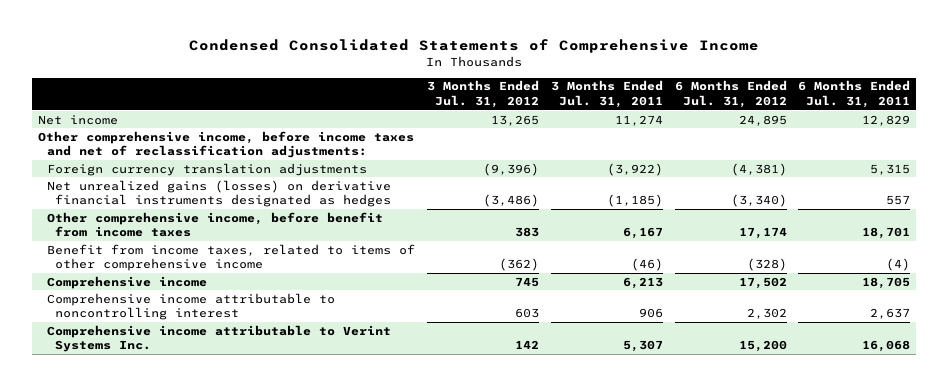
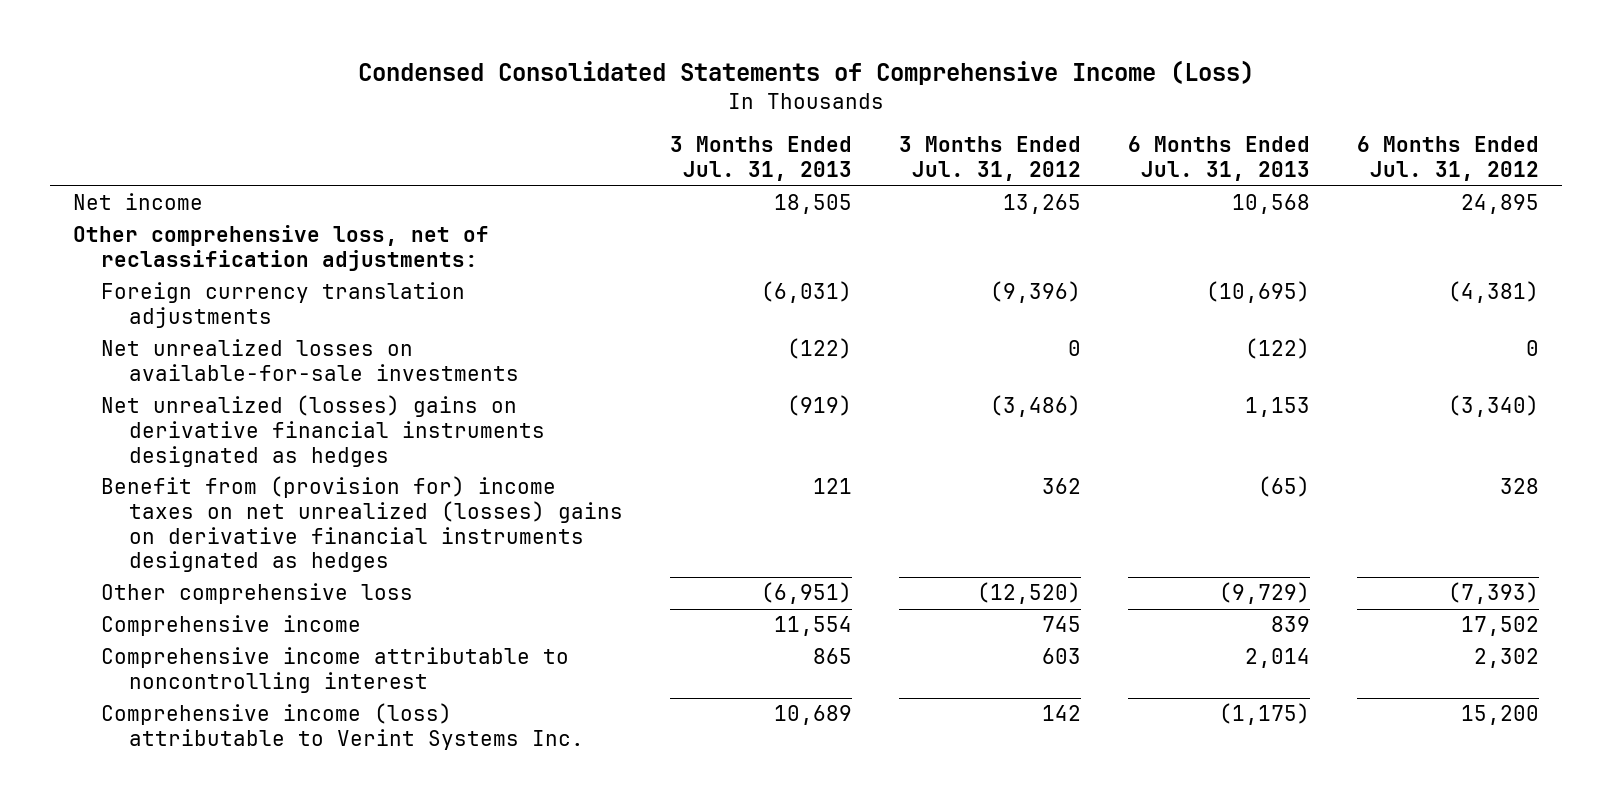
[189,39,760,54] Condensed Consolidated Statements of Comprehensive Income -> [358,60,1255,86] Condensed Consolidated Statements of Comprehensive Income (Loss)
[550,80,663,108] 3 Months Ended Jul. 31, 2011 -> none
[798,80,911,108] 6 Months Ended Jul. 31, 2011 -> none
none -> [669,136,852,182] 3 Months Ended Jul. 31, 2013
none -> [1127,136,1310,182] 6 Months Ended Jul. 31, 2013
[38,130,415,159] Other comprehensive income, before income taxes and net of reclassification adjustments: -> [73,225,490,272] Other comprehensive loss, net of reclassification adjustments:
[46,211,383,238] Other comprehensive income, before benefit from income taxes -> none
[46,243,415,272] Benefit from income taxes, related to items of other comprehensive income -> none
none -> [101,339,520,382] Net unrealized losses on available-for-sale investments
[46,179,392,208] Net unrealized gains (losses) on derivative financial instruments designated as hedges -> [101,395,546,467] Net unrealized (losses) gains on derivative financial instruments designated as hedges
none -> [101,476,624,573] Benefit from (provision for) income taxes on net unrealized (losses) gains on derivative financial instruments designated as hedges
none -> [101,583,414,605] Other comprehensive loss
[46,324,391,353] Comprehensive income attributable to Verint Systems Inc. -> [101,703,585,751] Comprehensive income (loss) attributable to Verint Systems Inc.

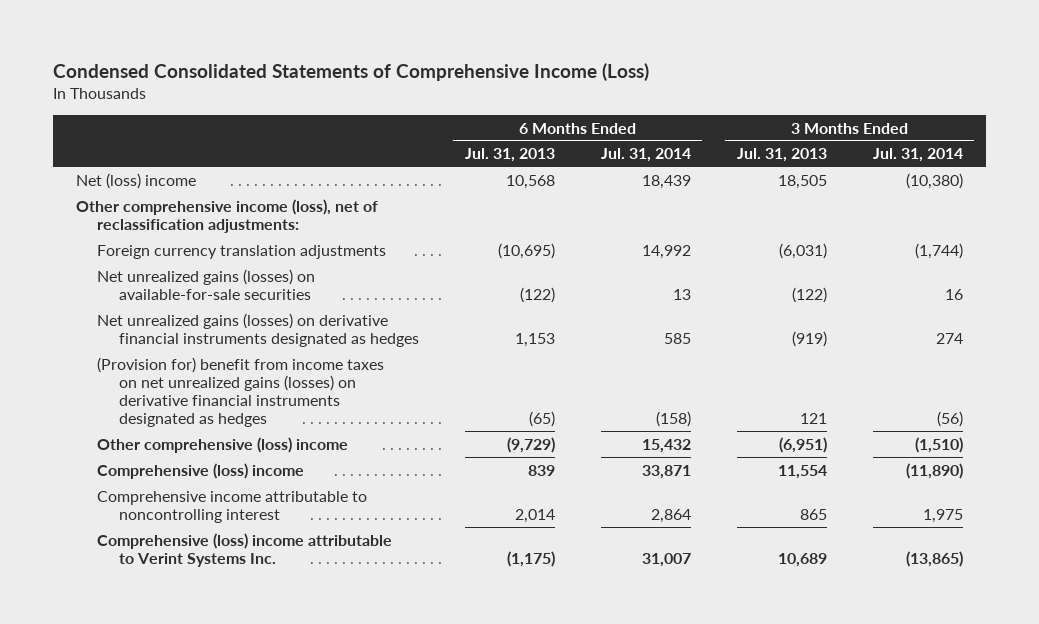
[898,136,1081,182] 3 Months Ended Jul. 31, 2012 -> none
[1356,136,1539,182] 6 Months Ended Jul. 31, 2012 -> none
none -> [600,148,691,163] Jul. 31, 2014
none -> [872,148,963,163] Jul. 31, 2014
[73,193,204,211] Net income -> [76,172,197,189] Net (loss) income
[73,225,490,272] Other comprehensive loss, net of reclassification adjustments: -> [76,198,379,233] Other comprehensive income (loss), net of reclassification adjustments:
[101,339,520,382] Net unrealized losses on available-for-sale investments -> [97,268,316,300] Net unrealized gains (losses) on available-for-sale securities
[101,395,546,467] Net unrealized (losses) gains on derivative financial instruments designated as hedges -> [97,312,419,347] Net unrealized gains (losses) on derivative financial instruments designated as hedges
[101,476,624,573] Benefit from (provision for) income taxes on net unrealized (losses) gains on derivative financial instruments designated as hedges -> [97,356,385,428] (Provision for) benefit from income taxes on net unrealized gains (losses) on derivative financial instruments designated as hedges
[101,583,414,605] Other comprehensive loss -> [97,436,349,453] Other comprehensive (loss) income
[101,615,362,637] Comprehensive income -> [97,462,305,479] Comprehensive (loss) income
[101,703,585,751] Comprehensive income (loss) attributable to Verint Systems Inc. -> [97,532,393,567] Comprehensive (loss) income attributable to Verint Systems Inc.

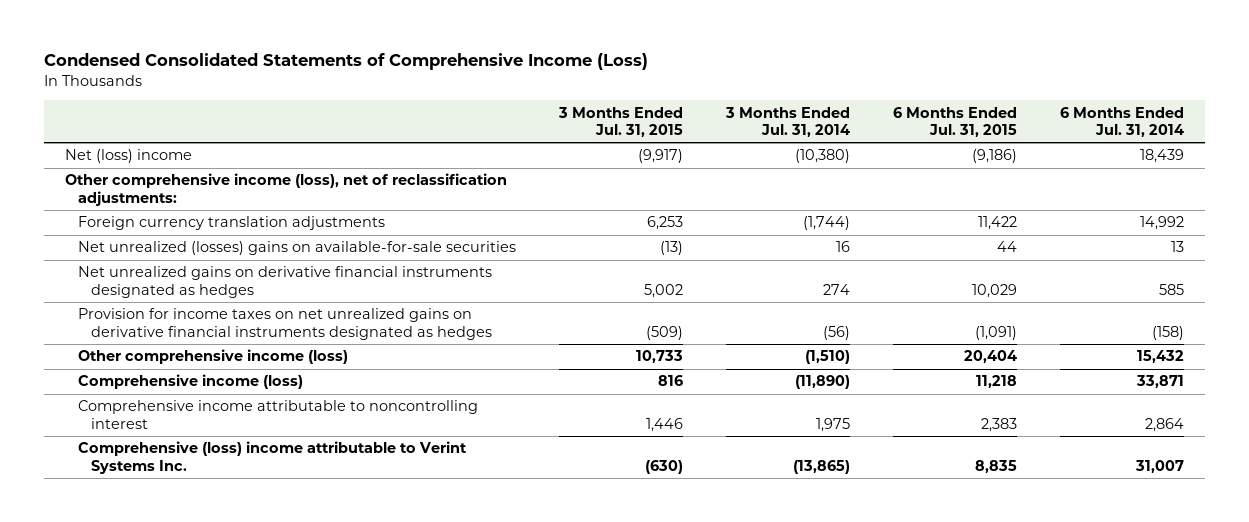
[464,148,555,163] Jul. 31, 2013 -> none
[736,148,827,163] Jul. 31, 2013 -> none
none -> [558,106,684,137] 3 Months Ended Jul. 31, 2015
none -> [892,106,1017,137] 6 Months Ended Jul. 31, 2015
[97,268,316,300] Net unrealized gains (losses) on available-for-sale securities -> [78,241,517,256] Net unrealized (losses) gains on available-for-sale securities
[97,312,419,347] Net unrealized gains (losses) on derivative financial instruments designated as hedges -> [78,266,493,298] Net unrealized gains on derivative financial instruments designated as hedges
[97,356,385,428] (Provision for) benefit from income taxes on net unrealized gains (losses) on derivative financial instruments designated as hedges -> [78,308,493,340] Provision for income taxes on net unrealized gains on derivative financial instruments designated as hedges
[97,436,349,453] Other comprehensive (loss) income -> [78,349,349,365] Other comprehensive income (loss)
[97,462,305,479] Comprehensive (loss) income -> [78,374,304,390] Comprehensive income (loss)

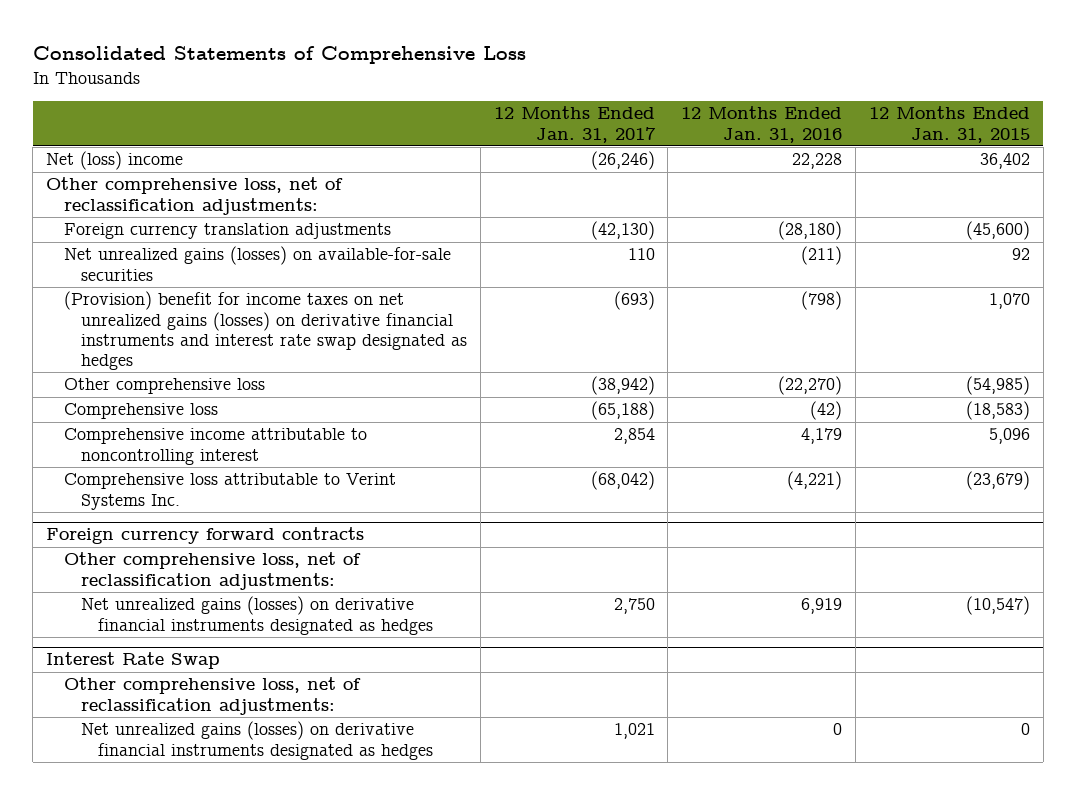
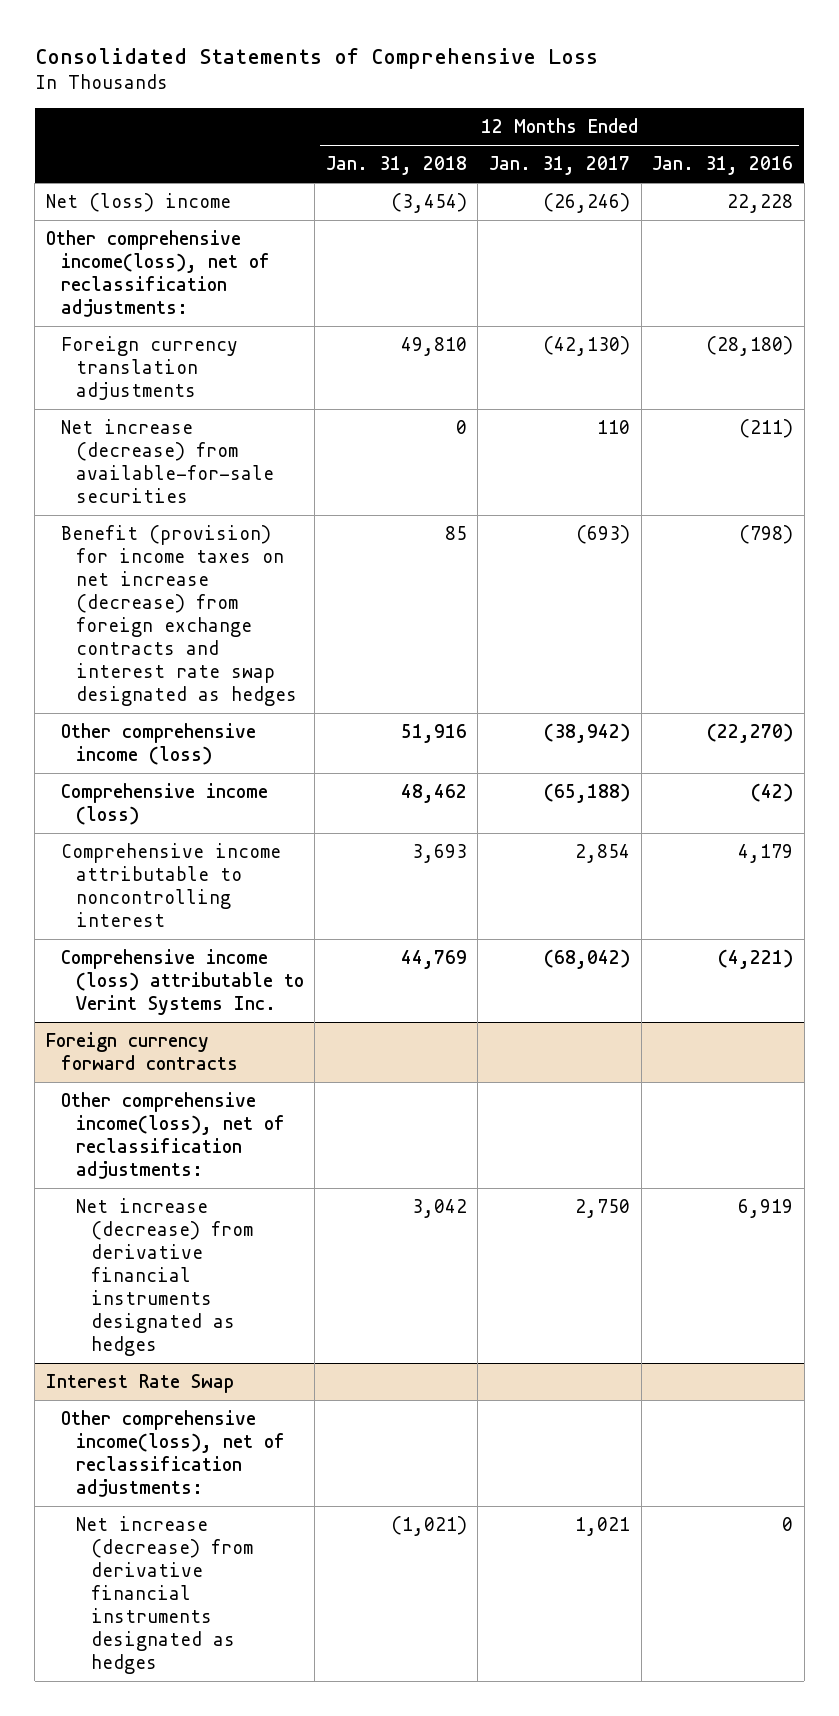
[869,106,1031,143] 12 Months Ended Jan. 31, 2015 -> none
none -> [325,156,467,176] Jan. 31, 2018
[46,177,344,215] Other comprehensive loss, net of reclassification adjustments: -> [46,229,270,317] Other comprehensive income(loss), net of reclassification adjustments:
[63,246,451,281] Net unrealized gains (losses) on available-for-sale securities -> [60,418,274,503] Net increase (decrease) from available-for-sale securities
[63,291,467,370] (Provision) benefit for income taxes on net unrealized gains (losses) on derivative financial instruments and interest rate swap designated as hedges -> [60,524,297,706] Benefit (provision) for income taxes on net increase (decrease) from foreign exchange contracts and interest rate swap designated as hedges
[63,378,265,395] Other comprehensive loss -> [60,722,256,765] Other comprehensive income (loss)
[63,403,218,420] Comprehensive loss -> [60,782,268,825] Comprehensive income (loss)
[63,473,396,510] Comprehensive loss attributable to Verint Systems Inc. -> [60,948,304,1015] Comprehensive income (loss) attributable to Verint Systems Inc.
[63,552,361,590] Other comprehensive loss, net of reclassification adjustments: -> [60,1091,285,1179] Other comprehensive income(loss), net of reclassification adjustments:
[80,596,434,635] Net unrealized gains (losses) on derivative financial instruments designated as hedges -> [75,1197,253,1356] Net increase (decrease) from derivative financial instruments designated as hedges
[63,677,361,715] Other comprehensive loss, net of reclassification adjustments: -> [60,1409,285,1497] Other comprehensive income(loss), net of reclassification adjustments:
[80,721,434,760] Net unrealized gains (losses) on derivative financial instruments designated as hedges -> [75,1515,253,1674] Net increase (decrease) from derivative financial instruments designated as hedges

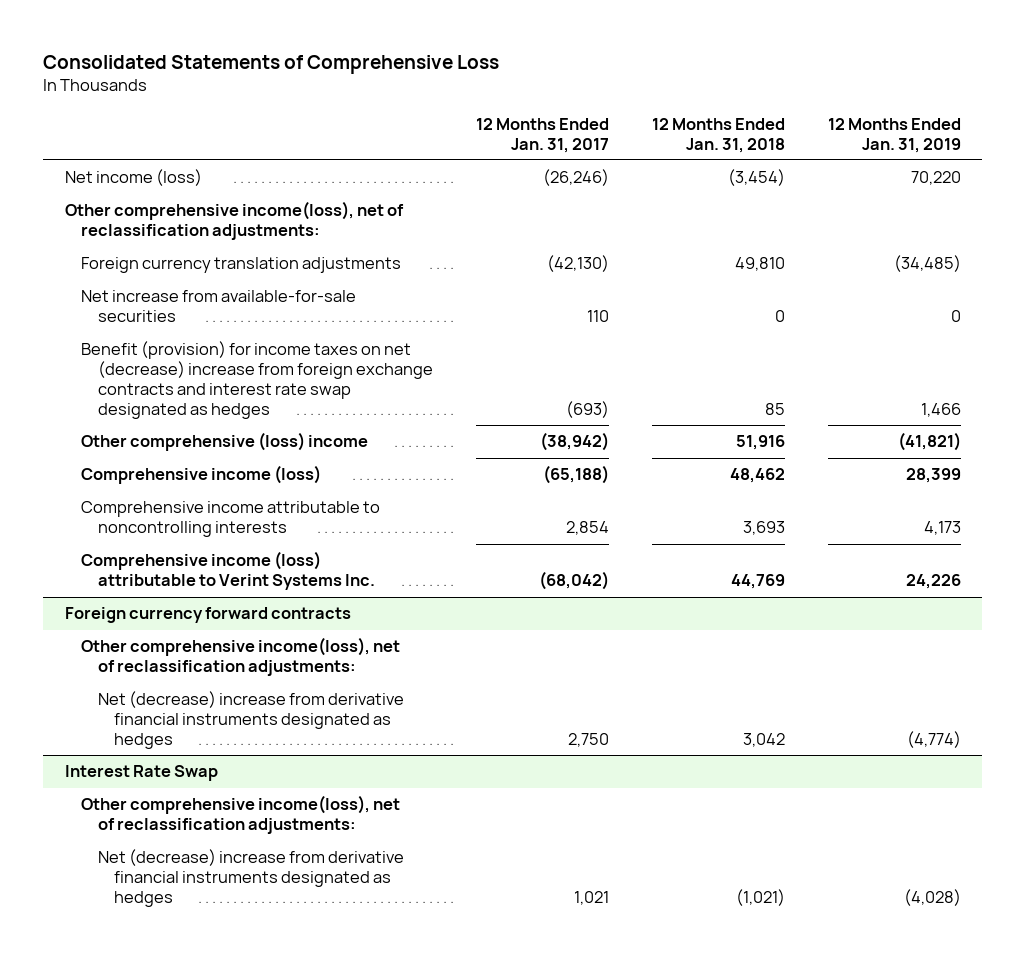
[652,156,794,176] Jan. 31, 2016 -> none
none -> [827,117,961,153] 12 Months Ended Jan. 31, 2019
[46,192,232,212] Net (loss) income -> [64,169,202,187] Net income (loss)
[60,418,274,503] Net increase (decrease) from available-for-sale securities -> [81,290,357,323] Net increase from available-for-sale securities
[60,524,297,706] Benefit (provision) for income taxes on net increase (decrease) from foreign exchange contracts and interest rate swap designated as hedges -> [81,341,433,419] Benefit (provision) for income taxes on net (decrease) increase from foreign exchange contracts and interest rate swap designated as hedges
[60,722,256,765] Other comprehensive income (loss) -> [81,432,369,452] Other comprehensive (loss) income
[60,842,281,927] Comprehensive income attributable to noncontrolling interest -> [81,501,381,538] Comprehensive income attributable to noncontrolling interests
[75,1197,253,1356] Net increase (decrease) from derivative financial instruments designated as hedges -> [97,691,404,750] Net (decrease) increase from derivative financial instruments designated as hedges
[75,1515,253,1674] Net increase (decrease) from derivative financial instruments designated as hedges -> [97,849,404,908] Net (decrease) increase from derivative financial instruments designated as hedges

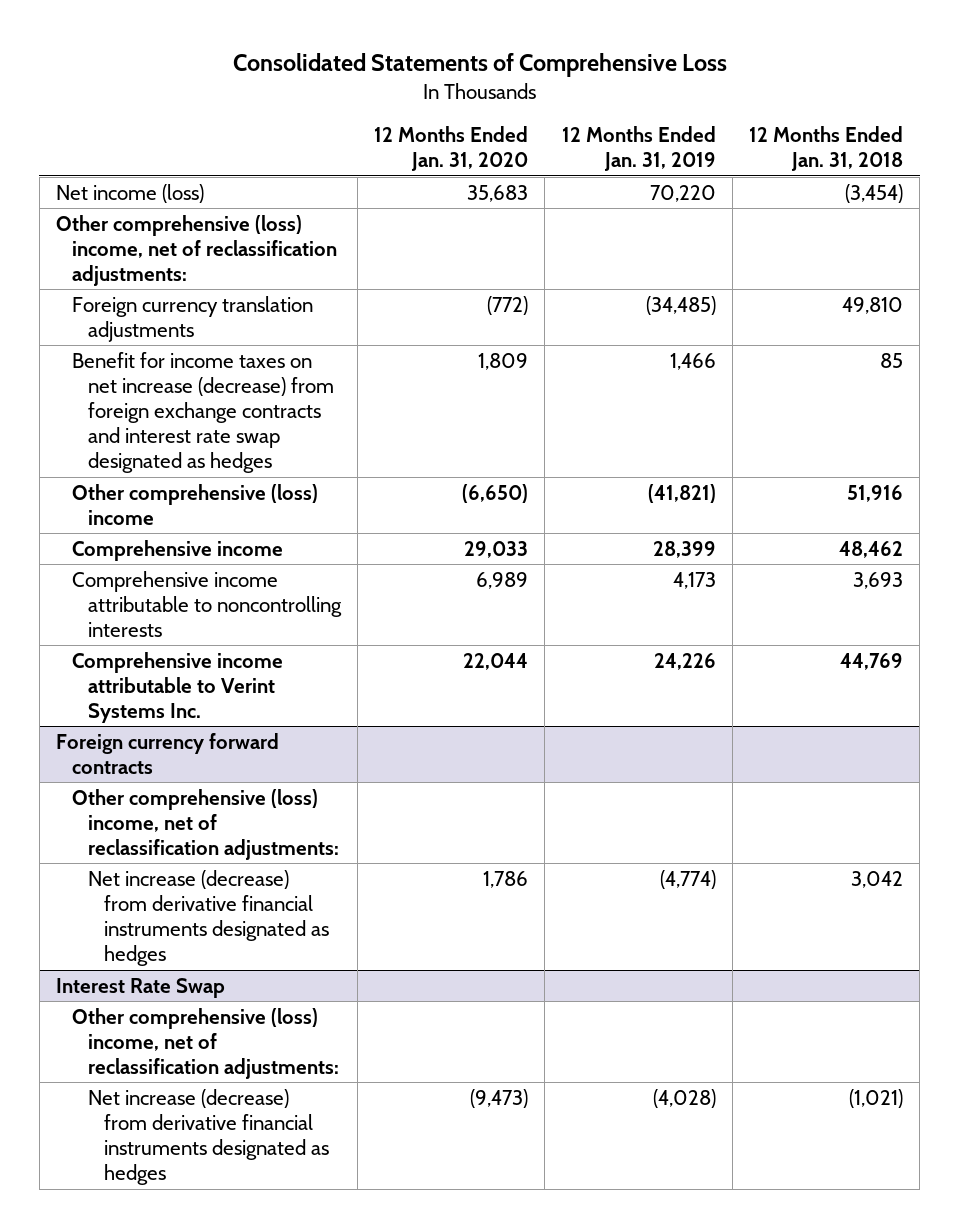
[475,117,609,153] 12 Months Ended Jan. 31, 2017 -> none
none -> [374,126,529,172] 12 Months Ended Jan. 31, 2020
[64,201,404,241] Other comprehensive income(loss), net of reclassification adjustments: -> [56,214,337,287] Other comprehensive (loss) income, net of reclassification adjustments:
[81,290,357,323] Net increase from available-for-sale securities -> none
[81,341,433,419] Benefit (provision) for income taxes on net (decrease) increase from foreign exchange contracts and interest rate swap designated as hedges -> [71,351,334,474] Benefit for income taxes on net increase (decrease) from foreign exchange contracts and interest rate swap designated as hedges
[81,465,322,485] Comprehensive income (loss) -> [71,539,283,561] Comprehensive income
[81,551,375,591] Comprehensive income (loss) attributable to Verint Systems Inc. -> [71,651,283,724] Comprehensive income attributable to Verint Systems Inc.
[81,637,401,677] Other comprehensive income(loss), net of reclassification adjustments: -> [71,788,339,861] Other comprehensive (loss) income, net of reclassification adjustments:
[97,691,404,750] Net (decrease) increase from derivative financial instruments designated as hedges -> [87,869,329,967] Net increase (decrease) from derivative financial instruments designated as hedges
[81,795,401,835] Other comprehensive income(loss), net of reclassification adjustments: -> [71,1007,339,1080] Other comprehensive (loss) income, net of reclassification adjustments:
[97,849,404,908] Net (decrease) increase from derivative financial instruments designated as hedges -> [87,1088,329,1186] Net increase (decrease) from derivative financial instruments designated as hedges

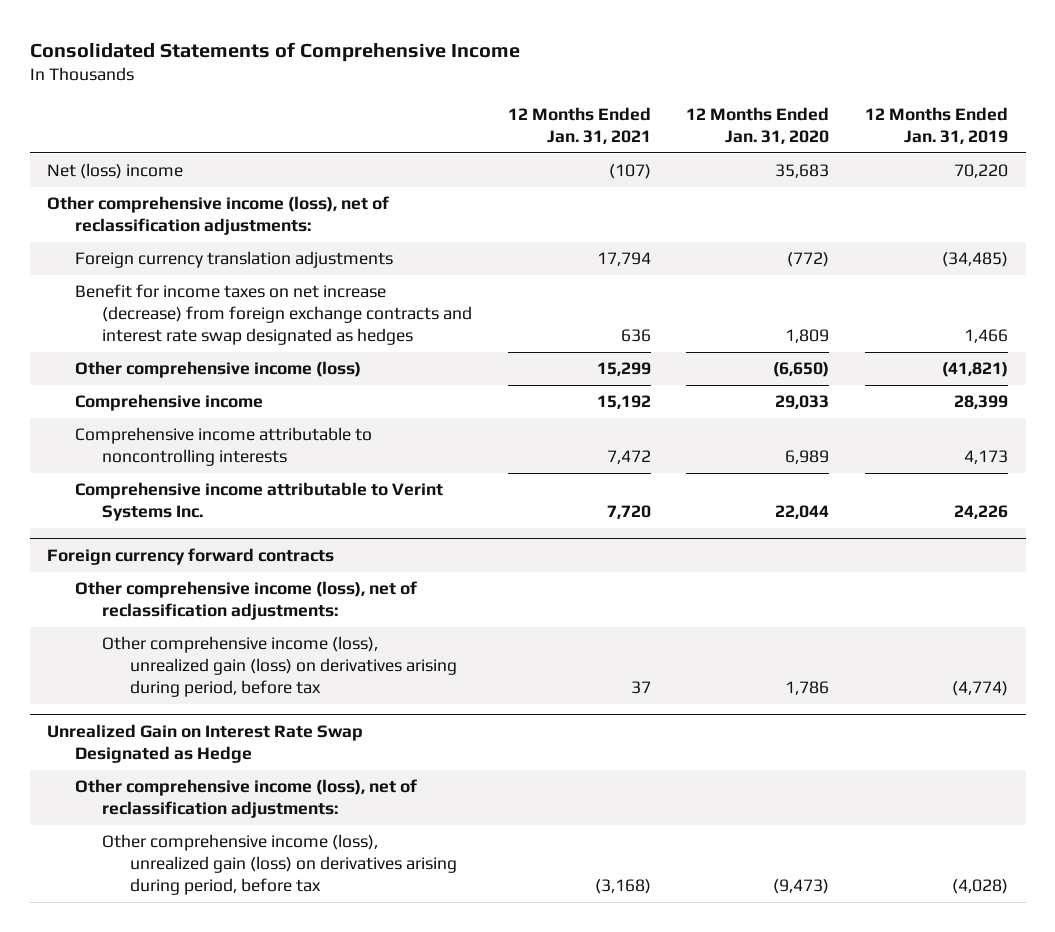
[232,53,727,78] Consolidated Statements of Comprehensive Loss -> [29,41,520,62] Consolidated Statements of Comprehensive Income
[748,126,903,172] 12 Months Ended Jan. 31, 2018 -> none
none -> [507,106,651,144] 12 Months Ended Jan. 31, 2021
[56,183,205,203] Net income (loss) -> [47,163,184,180] Net (loss) income
[56,214,337,287] Other comprehensive (loss) income, net of reclassification adjustments: -> [47,196,390,236] Other comprehensive income (loss), net of reclassification adjustments:
[71,483,318,525] Other comprehensive (loss) income -> [74,361,361,379] Other comprehensive income (loss)
[71,788,339,861] Other comprehensive (loss) income, net of reclassification adjustments: -> [74,581,417,621] Other comprehensive income (loss), net of reclassification adjustments:
[87,869,329,967] Net increase (decrease) from derivative financial instruments designated as hedges -> [102,636,457,698] Other comprehensive income (loss), unrealized gain (loss) on derivatives arising during period, before tax
[56,977,226,998] Interest Rate Swap -> [47,724,364,764] Unrealized Gain on Interest Rate Swap Designated as Hedge
[71,1007,339,1080] Other comprehensive (loss) income, net of reclassification adjustments: -> [74,779,417,819] Other comprehensive income (loss), net of reclassification adjustments:
[87,1088,329,1186] Net increase (decrease) from derivative financial instruments designated as hedges -> [102,834,457,896] Other comprehensive income (loss), unrealized gain (loss) on derivatives arising during period, before tax

